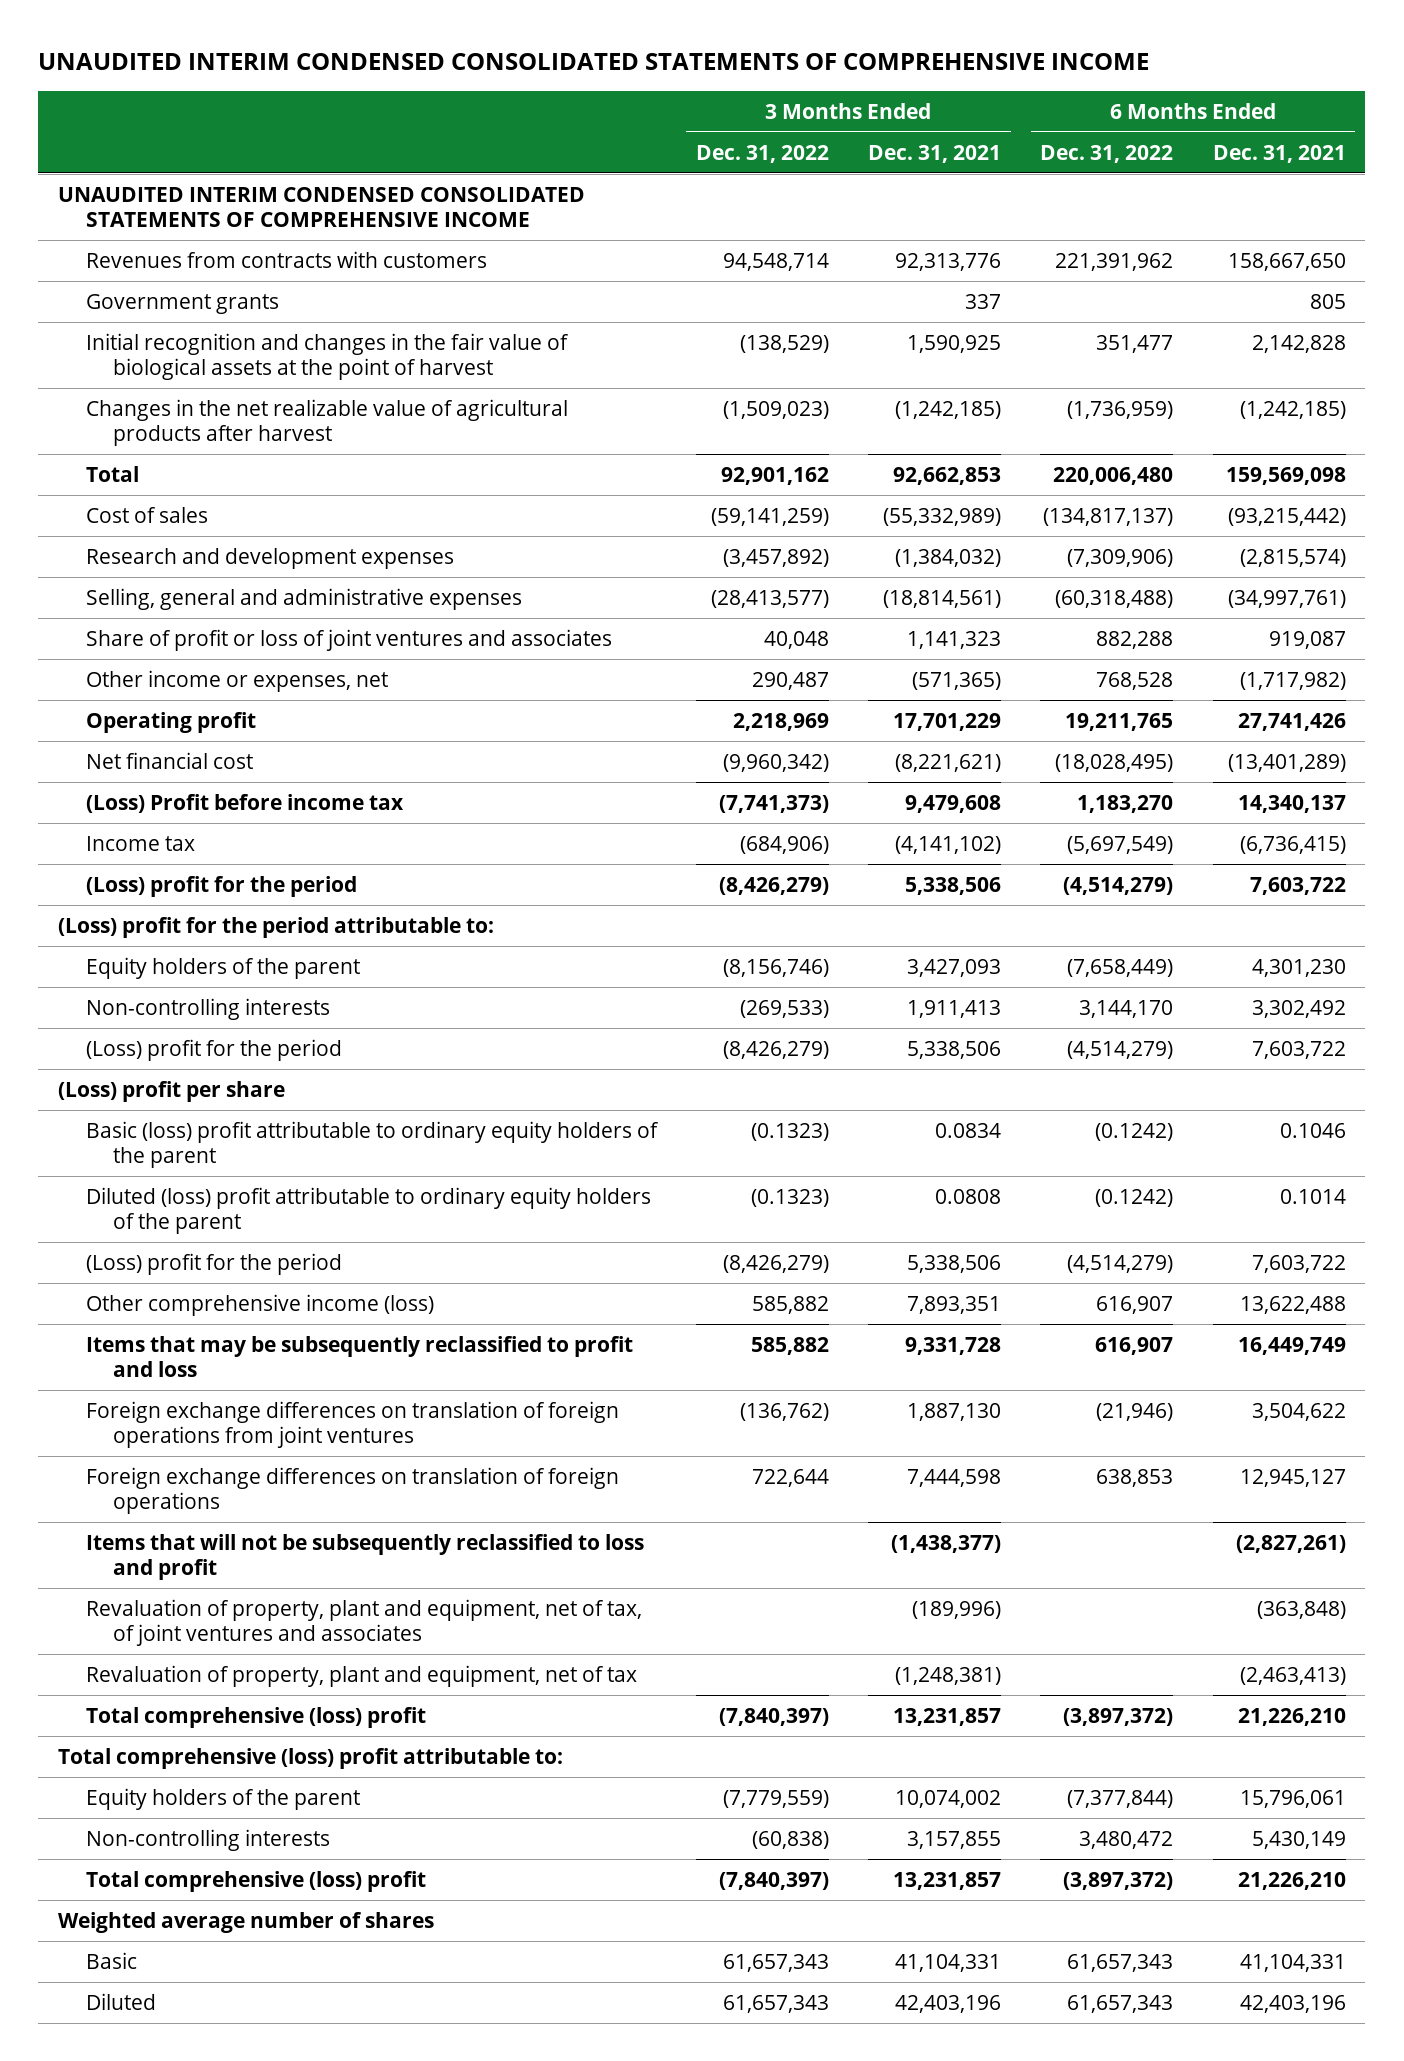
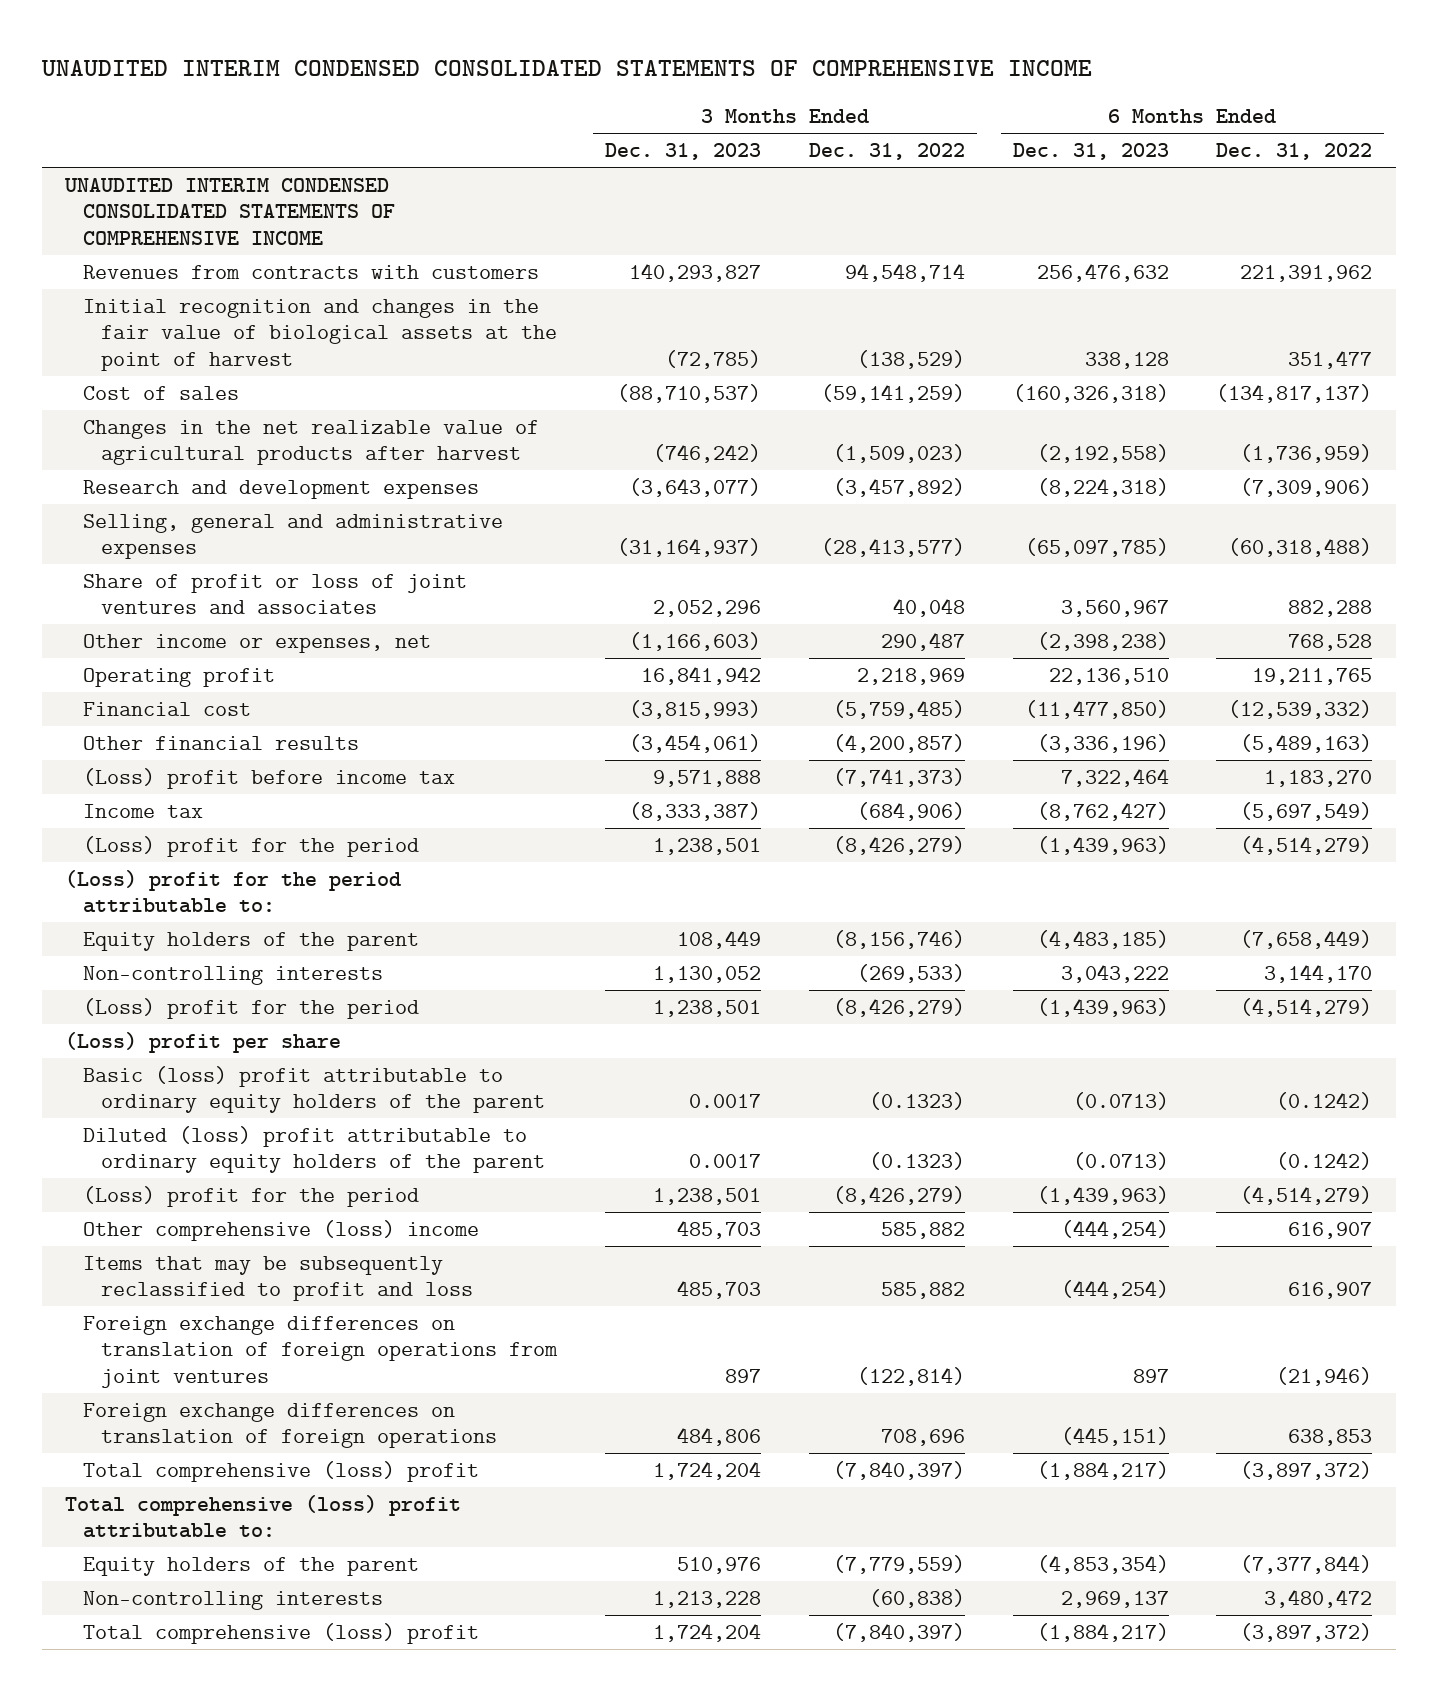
[868,144,1002,163] Dec. 31, 2021 -> none
[1212,144,1346,163] Dec. 31, 2021 -> none
none -> [604,142,761,160] Dec. 31, 2023
none -> [1012,142,1169,160] Dec. 31, 2023
[85,293,279,314] Government grants -> none
[85,465,139,482] Total -> none
[85,398,568,446] Changes in the net realizable value of agricultural products after harvest -> [83,419,540,466] Changes in the net realizable value of agricultural products after harvest
[85,751,253,769] Net financial cost -> [83,701,252,716] Financial cost
[722,753,829,772] (9,960,342) -> [832,699,965,719] (5,759,485)
[1055,753,1174,772] (18,028,495) -> [1228,699,1373,719] (12,539,332)
none -> [83,735,360,750] Other financial results
[85,793,404,813] (Loss) Profit before income tax -> [83,767,456,789] (Loss) profit before income tax
[85,1293,434,1316] Other comprehensive income (loss) -> [83,1219,480,1241] Other comprehensive (loss) income
[85,1533,644,1580] Items that will not be subsequently reclassified to loss and profit -> none
[85,1598,642,1646] Revaluation of property, plant and equipment, net of tax, of joint ventures and associates -> none
[85,1664,637,1687] Revaluation of property, plant and equipment, net of tax -> none
[739,1402,829,1421] (136,762) -> [856,1366,965,1386] (122,814)
[751,1468,829,1487] 722,644 -> [880,1429,965,1447] 708,696
[58,1911,435,1933] Weighted average number of shares -> none
[85,1951,137,1969] Basic -> none
[85,1992,156,2010] Diluted -> none

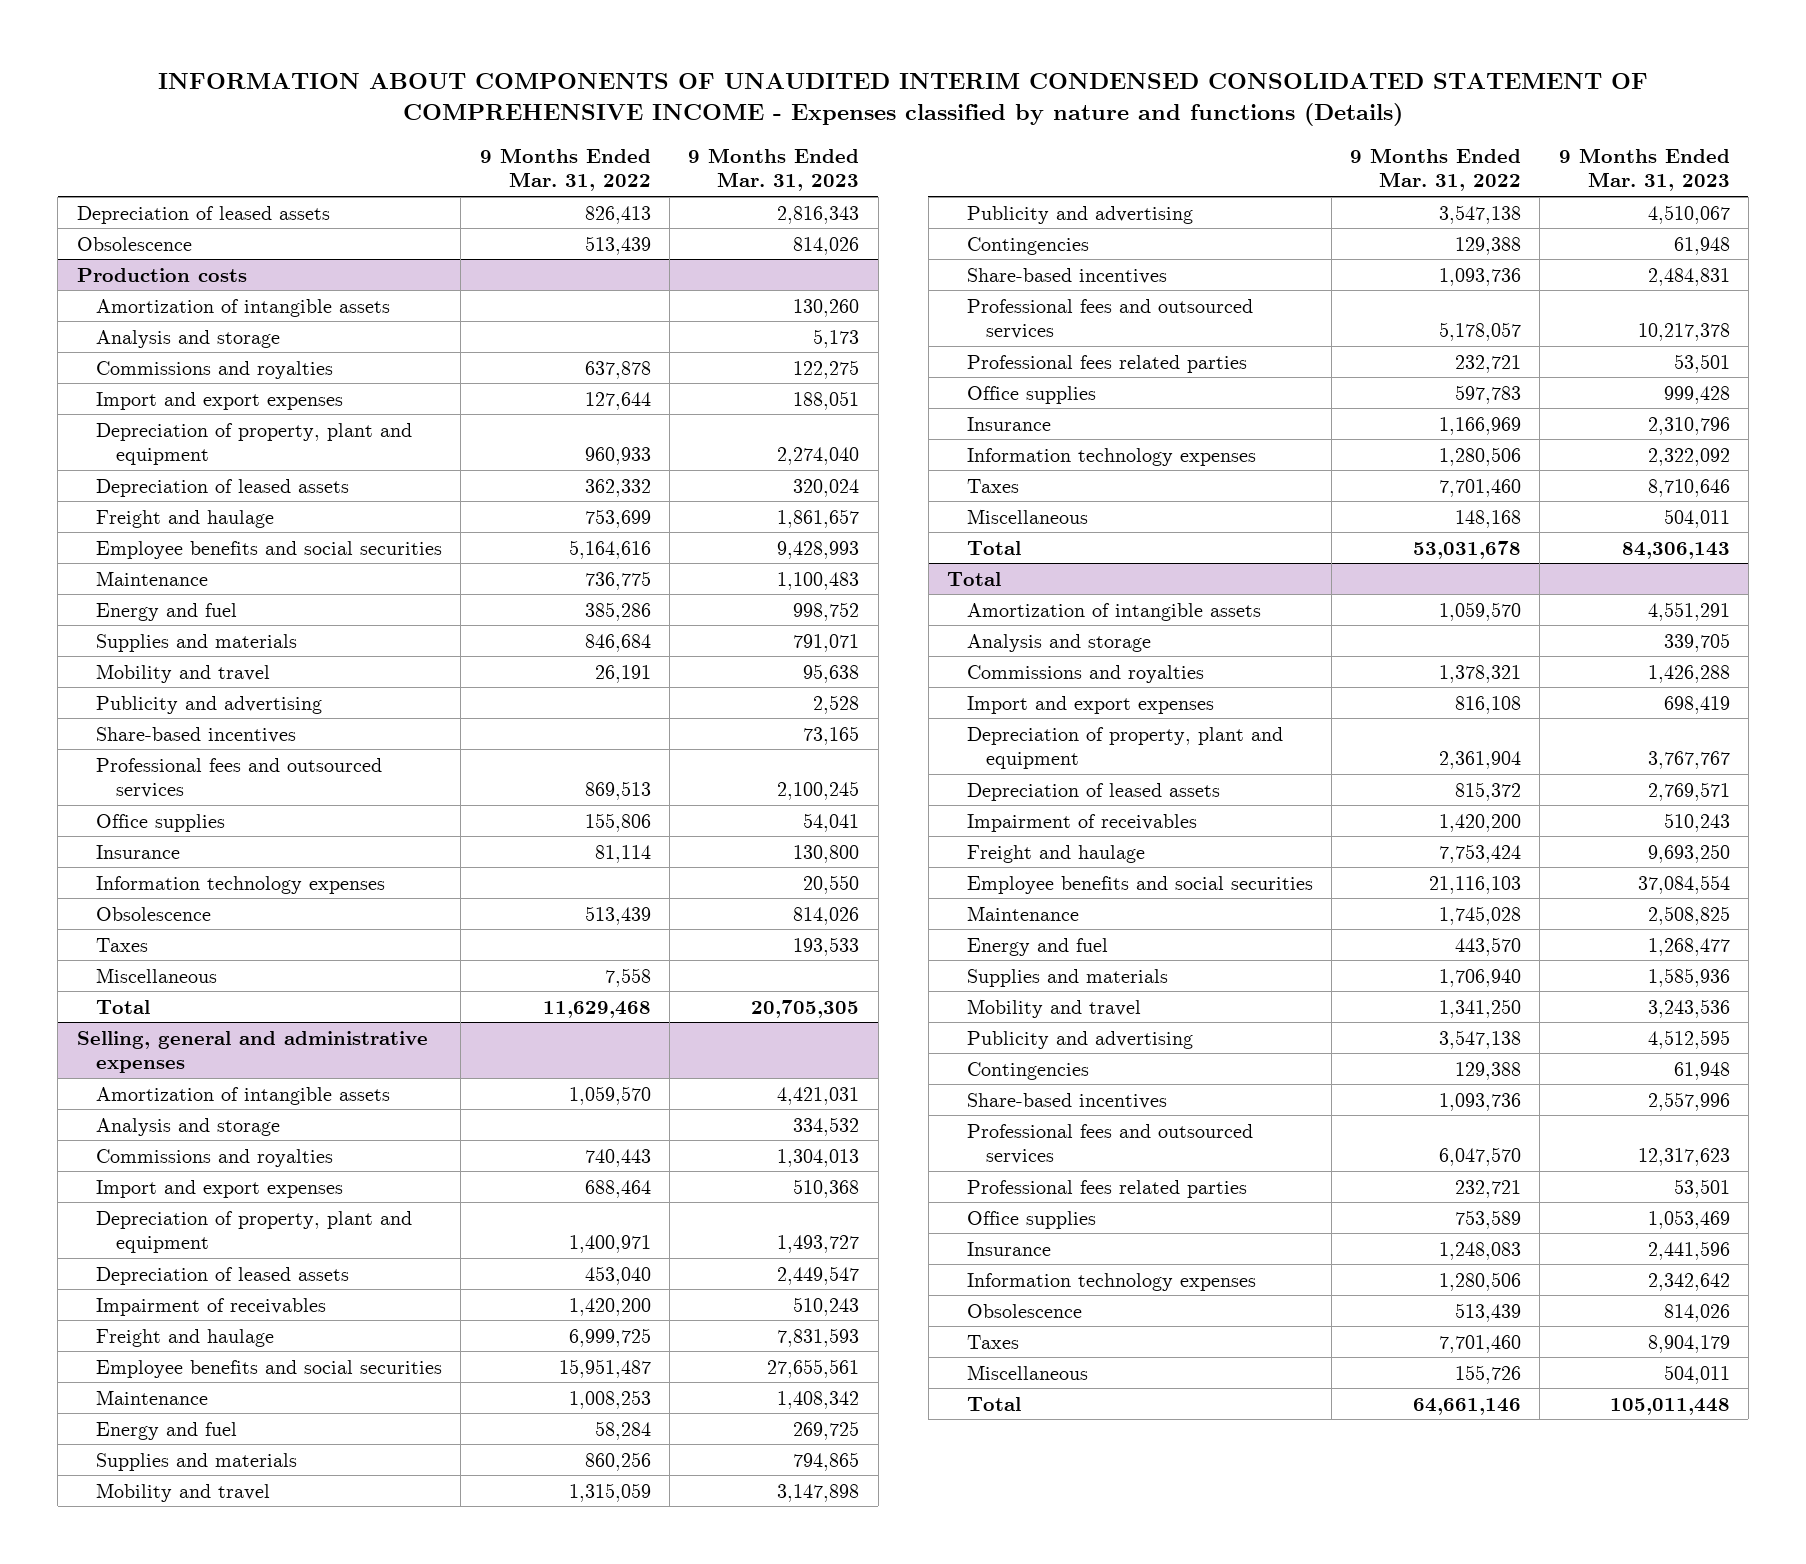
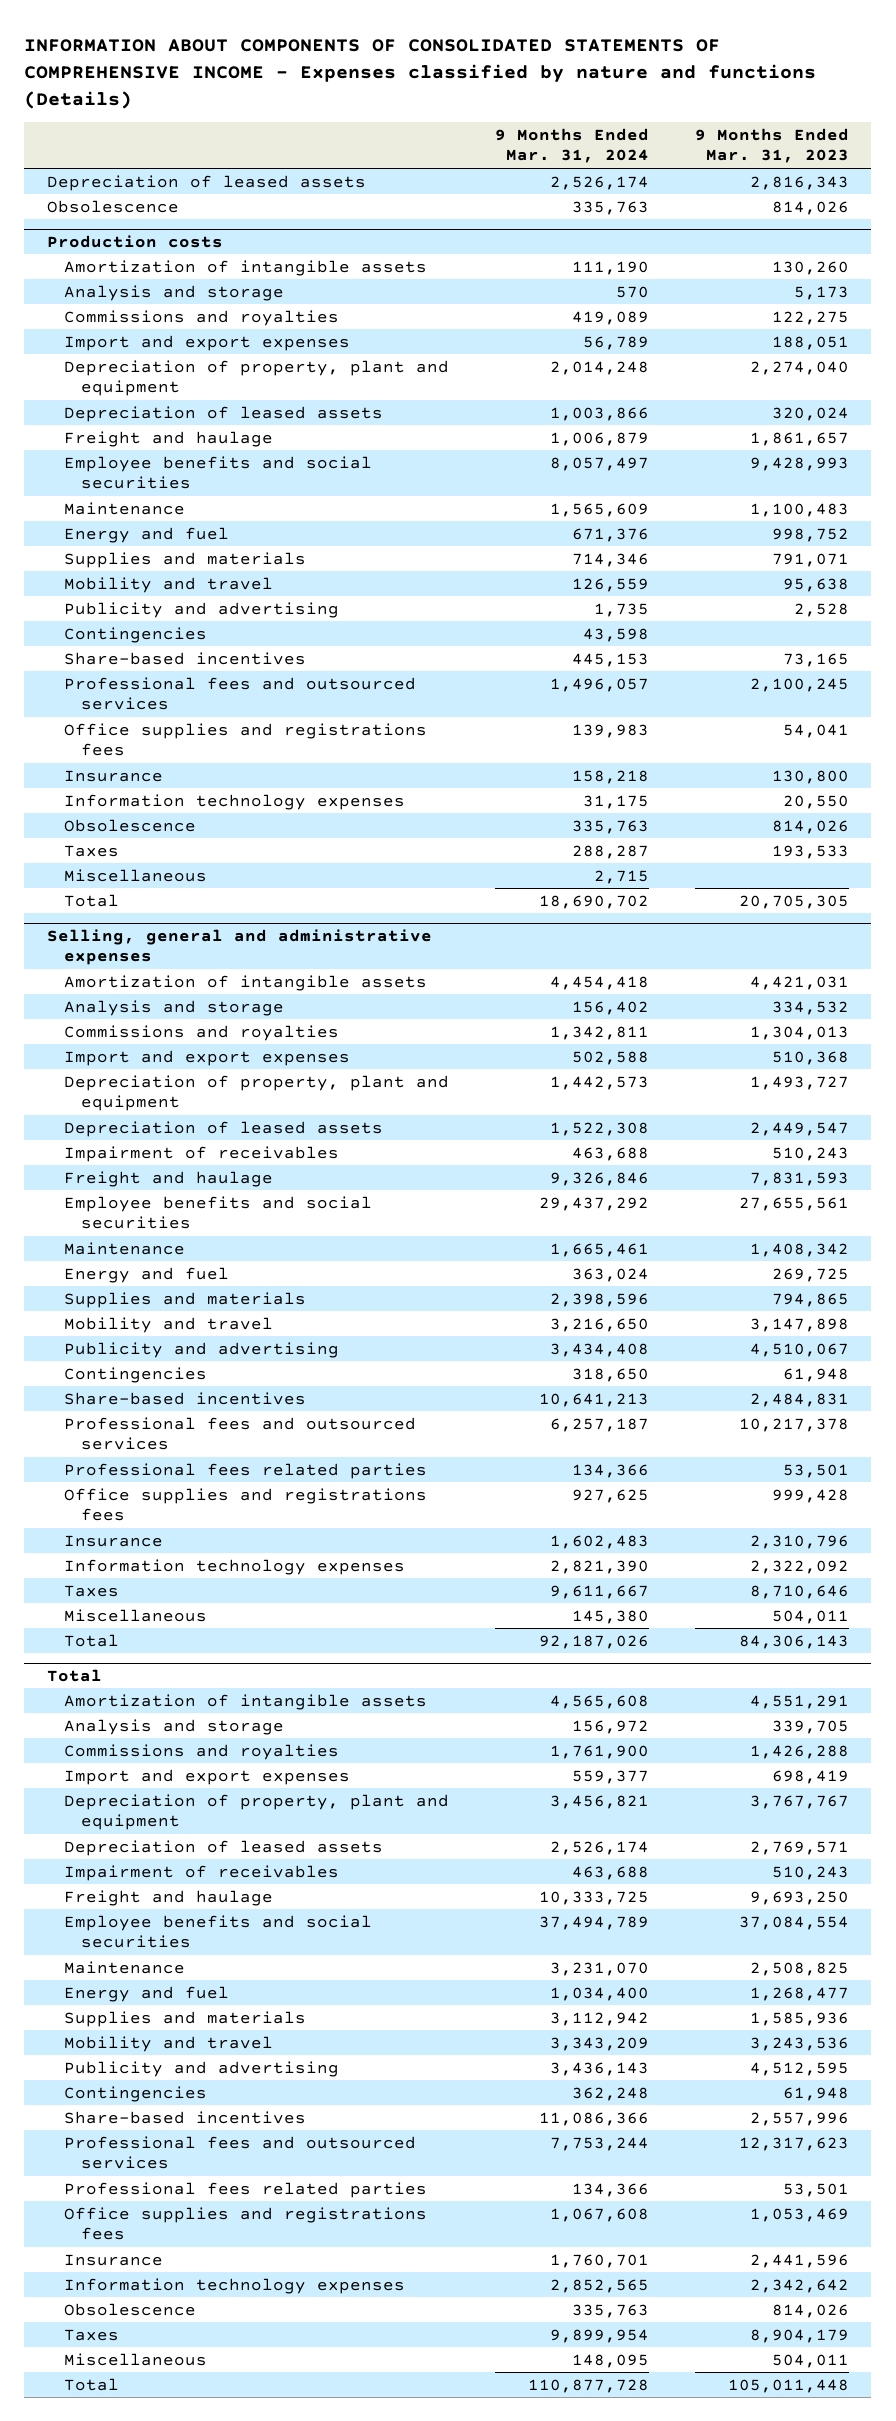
[158,72,1649,127] INFORMATION ABOUT COMPONENTS OF UNAUDITED INTERIM CONDENSED CONSOLIDATED STATEMENT OF COMPREHENSIVE INCOME - Expenses classified by nature and functions (Details) -> [24,39,817,110] INFORMATION ABOUT COMPONENTS OF CONSOLIDATED STATEMENTS OF COMPREHENSIVE INCOME - Expenses classified by nature and functions (Details)
[479,147,651,192] 9 Months Ended Mar. 31, 2022 -> none
none -> [494,128,649,164] 9 Months Ended Mar. 31, 2024
none -> [63,626,207,643] Contingencies
[96,813,226,832] Office supplies -> [63,722,427,757] Office supplies and registrations fees
[966,385,1096,404] Office supplies -> [63,1487,427,1522] Office supplies and registrations fees
[966,1210,1096,1229] Office supplies -> [63,2206,427,2241] Office supplies and registrations fees

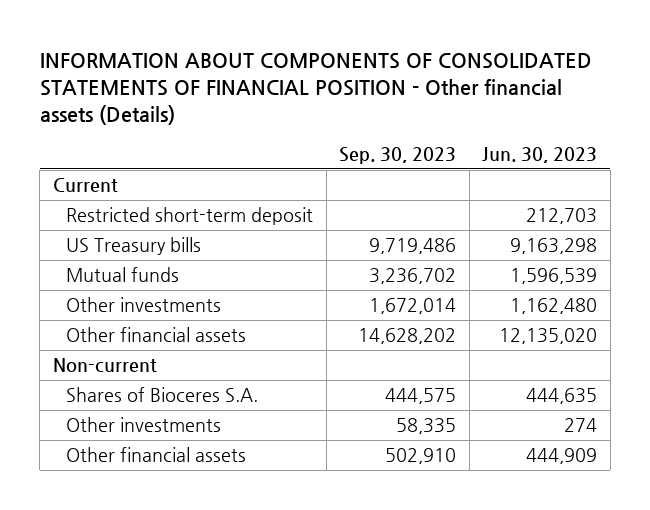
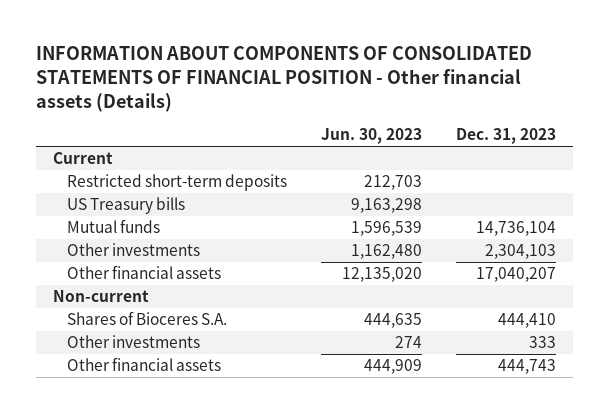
[339,146,457,164] Sep. 30, 2023 -> none
none -> [455,128,556,145] Dec. 31, 2023
[66,207,314,226] Restricted short-term deposit -> [67,173,288,191] Restricted short-term deposits

